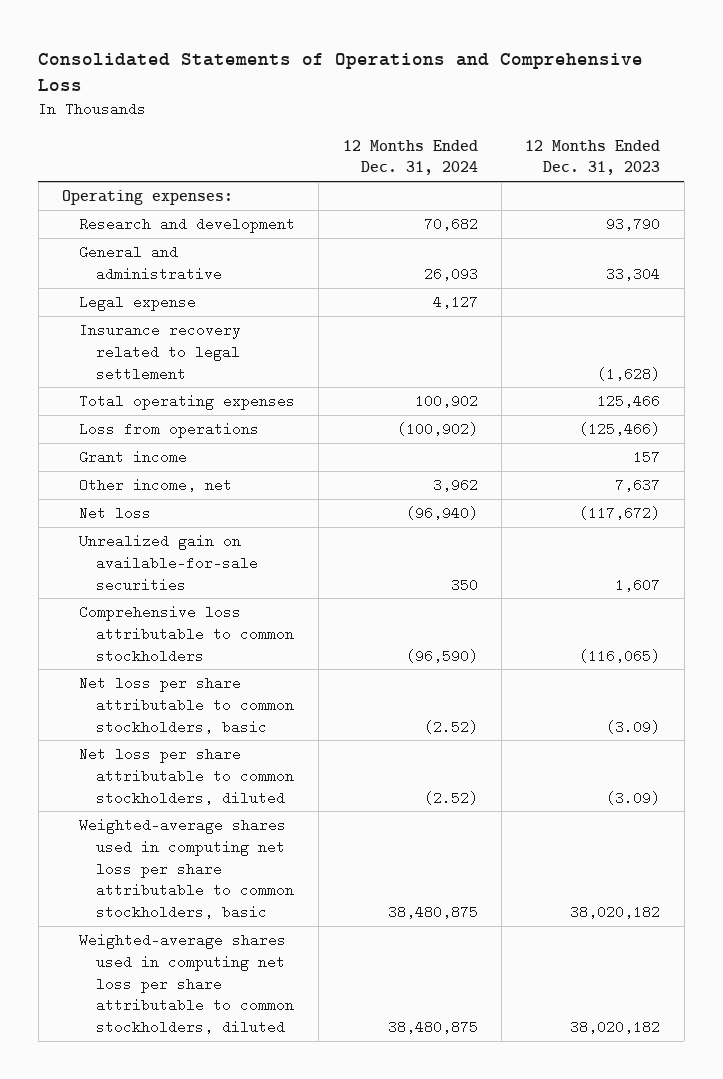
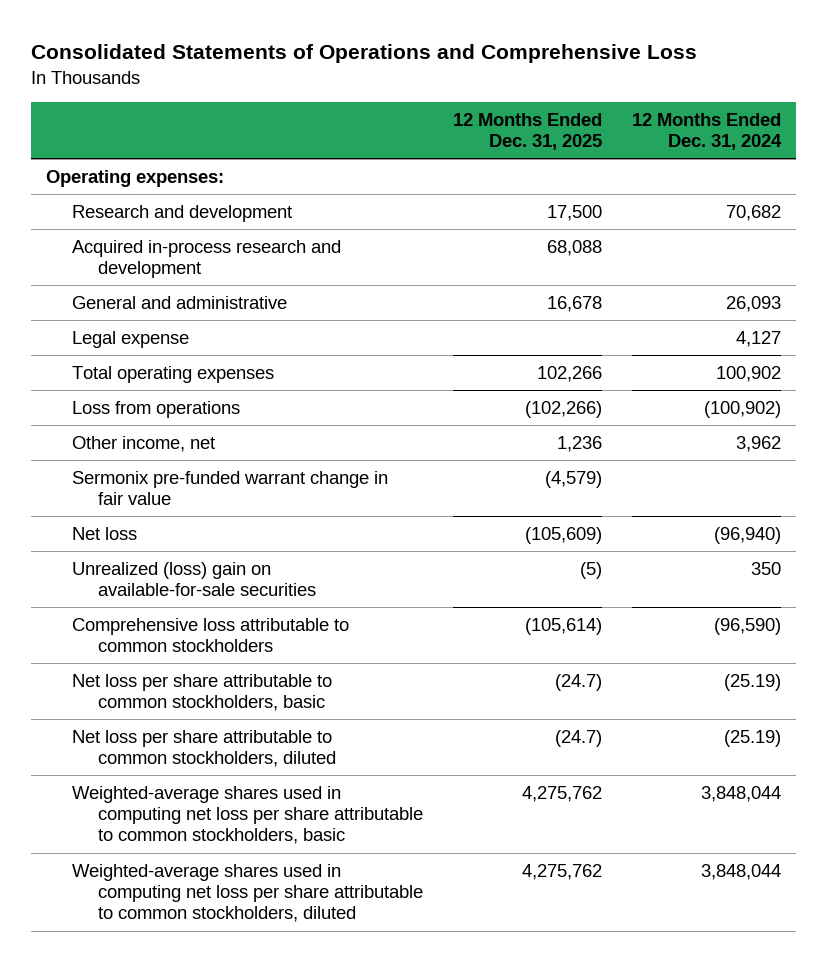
[525,139,661,176] 12 Months Ended Dec. 31, 2023 -> none
none -> [452,112,602,151] 12 Months Ended Dec. 31, 2025
none -> [71,239,341,279] Acquired in-process research and development
[79,323,242,381] Insurance recovery related to legal settlement -> none
[79,450,188,465] Grant income -> none
none -> [71,470,388,506] Sermonix pre-funded warrant change in fair value
[79,534,259,592] Unrealized gain on available-for-sale securities -> [71,561,316,597] Unrealized (loss) gain on available-for-sale securities
[423,719,478,734] (2.52) -> [723,673,781,691] (25.19)
[423,790,478,805] (2.52) -> [723,729,781,747] (25.19)
[387,905,478,920] 38,480,875 -> [700,785,781,802] 3,848,044
[387,1020,478,1035] 38,480,875 -> [700,863,781,880] 3,848,044

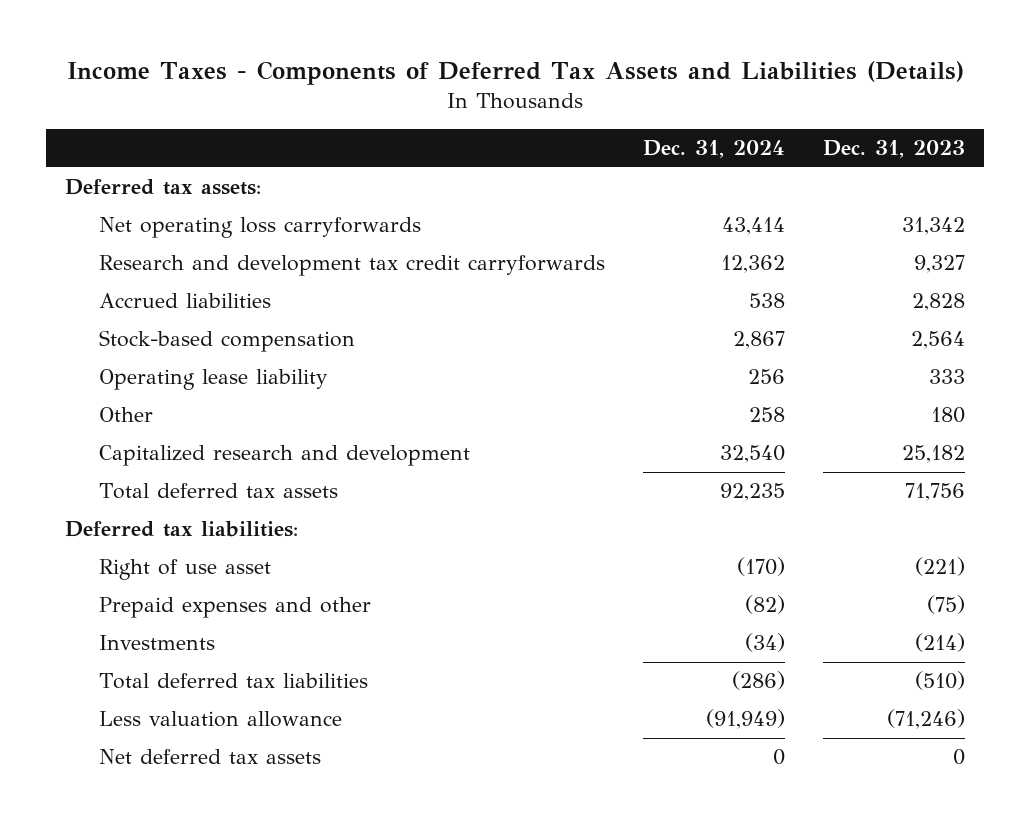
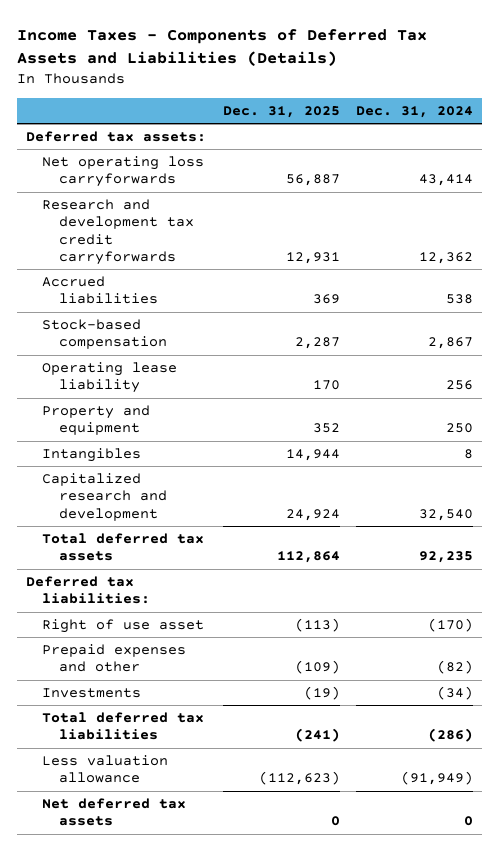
[823,140,966,159] Dec. 31, 2023 -> none
none -> [222,105,340,118] Dec. 31, 2025
[99,407,154,423] Other -> none
none -> [42,405,151,436] Property and equipment
none -> [42,448,142,463] Intangibles

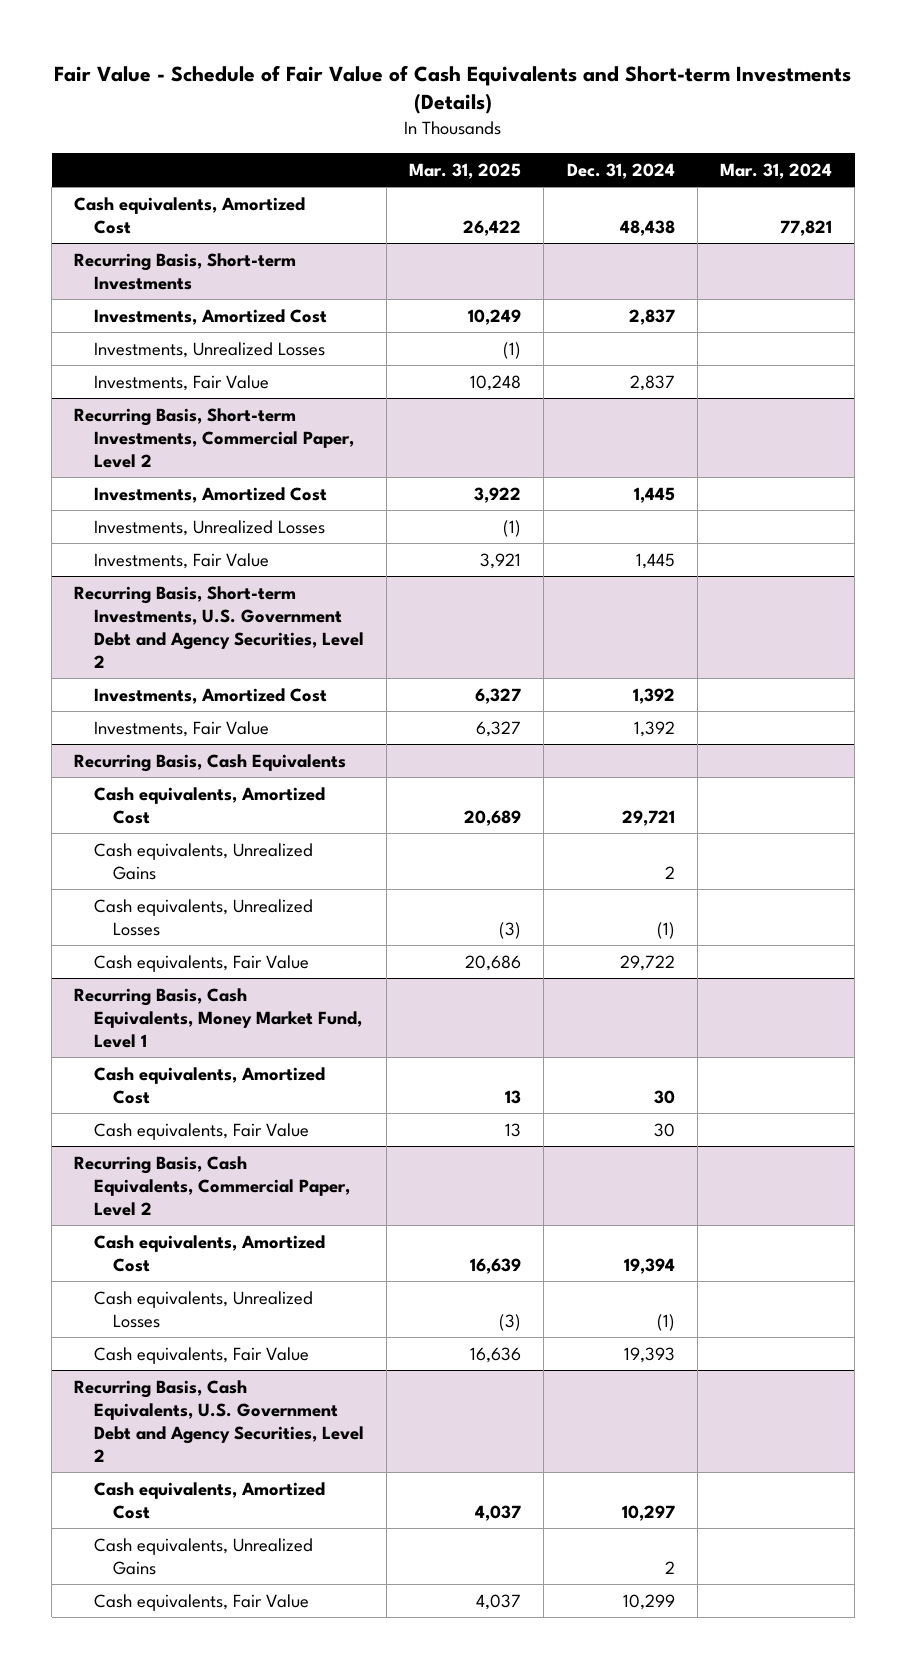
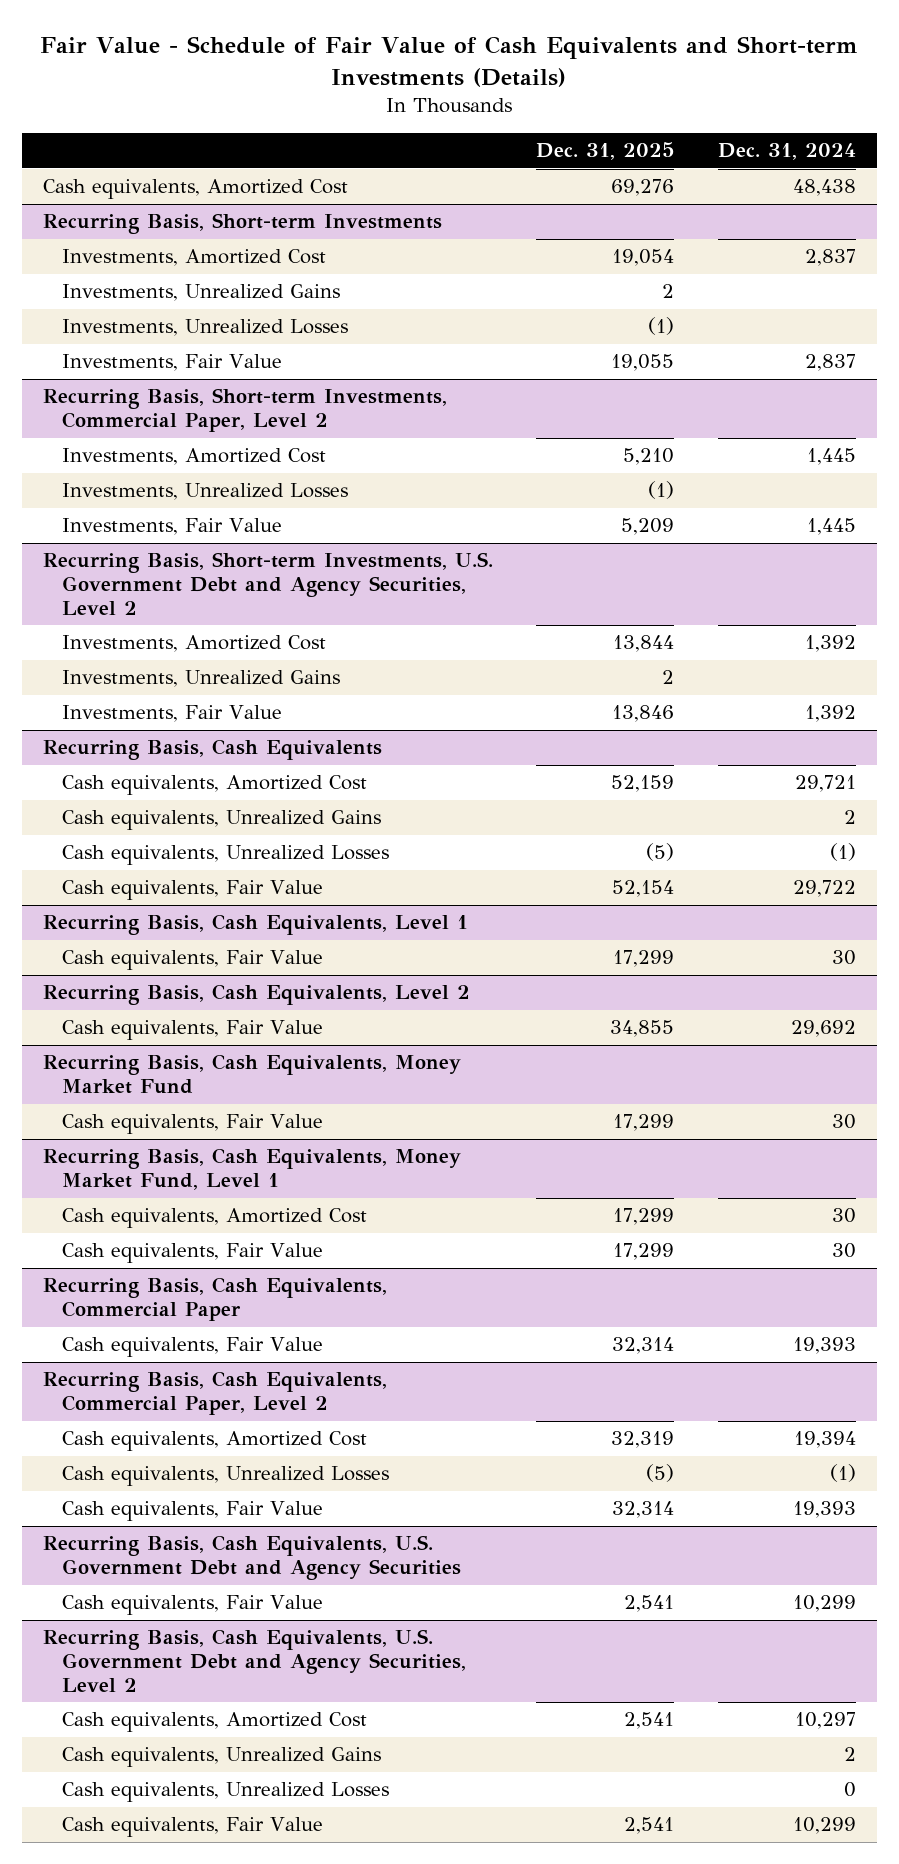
[409,162,522,179] Mar. 31, 2025 -> none
[719,162,832,179] Mar. 31, 2024 -> none
none -> [536,142,675,161] Dec. 31, 2025
none -> [62,284,341,302] Investments, Unrealized Gains
none -> [62,670,341,688] Investments, Unrealized Gains
none -> [43,914,469,936] Recurring Basis, Cash Equivalents, Level 1
none -> [62,950,324,971] Cash equivalents, Fair Value
none -> [43,984,471,1006] Recurring Basis, Cash Equivalents, Level 2
none -> [62,1020,324,1041] Cash equivalents, Fair Value
none -> [43,1054,462,1095] Recurring Basis, Cash Equivalents, Money Market Fund
none -> [62,1114,324,1135] Cash equivalents, Fair Value
none -> [43,1277,388,1322] Recurring Basis, Cash Equivalents, Commercial Paper
none -> [62,1337,324,1358] Cash equivalents, Fair Value
none -> [43,1535,462,1581] Recurring Basis, Cash Equivalents, U.S. Government Debt and Agency Securities
none -> [62,1595,324,1616] Cash equivalents, Fair Value
none -> [62,1782,390,1803] Cash equivalents, Unrealized Losses

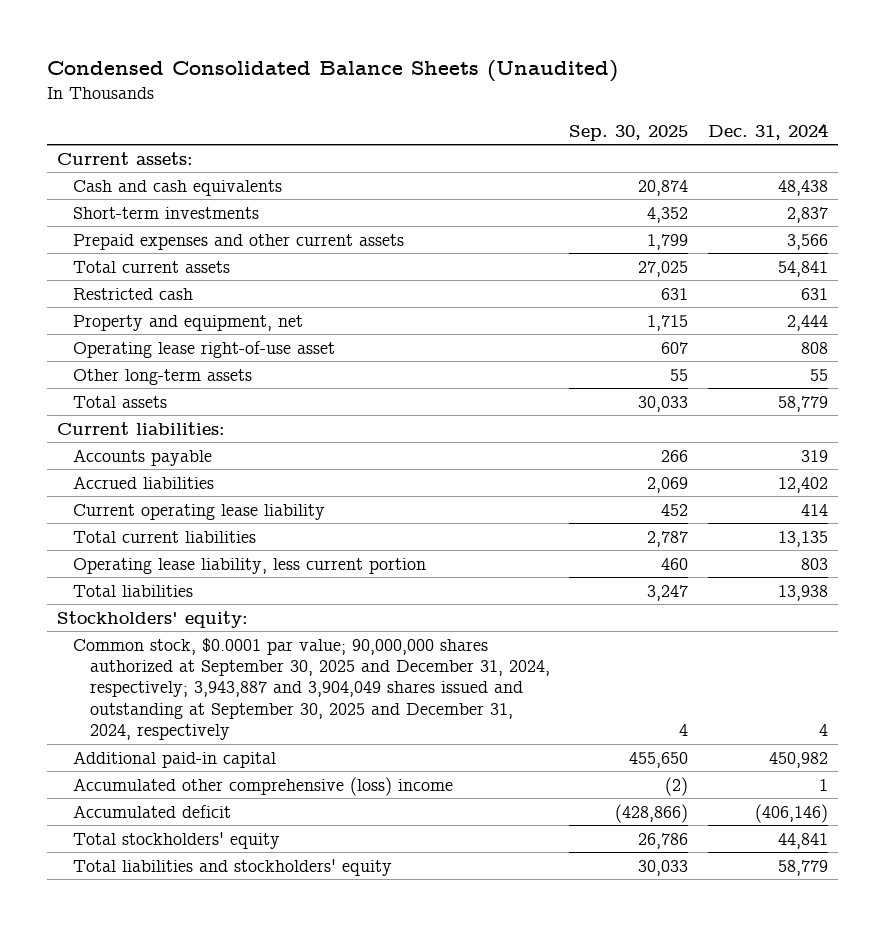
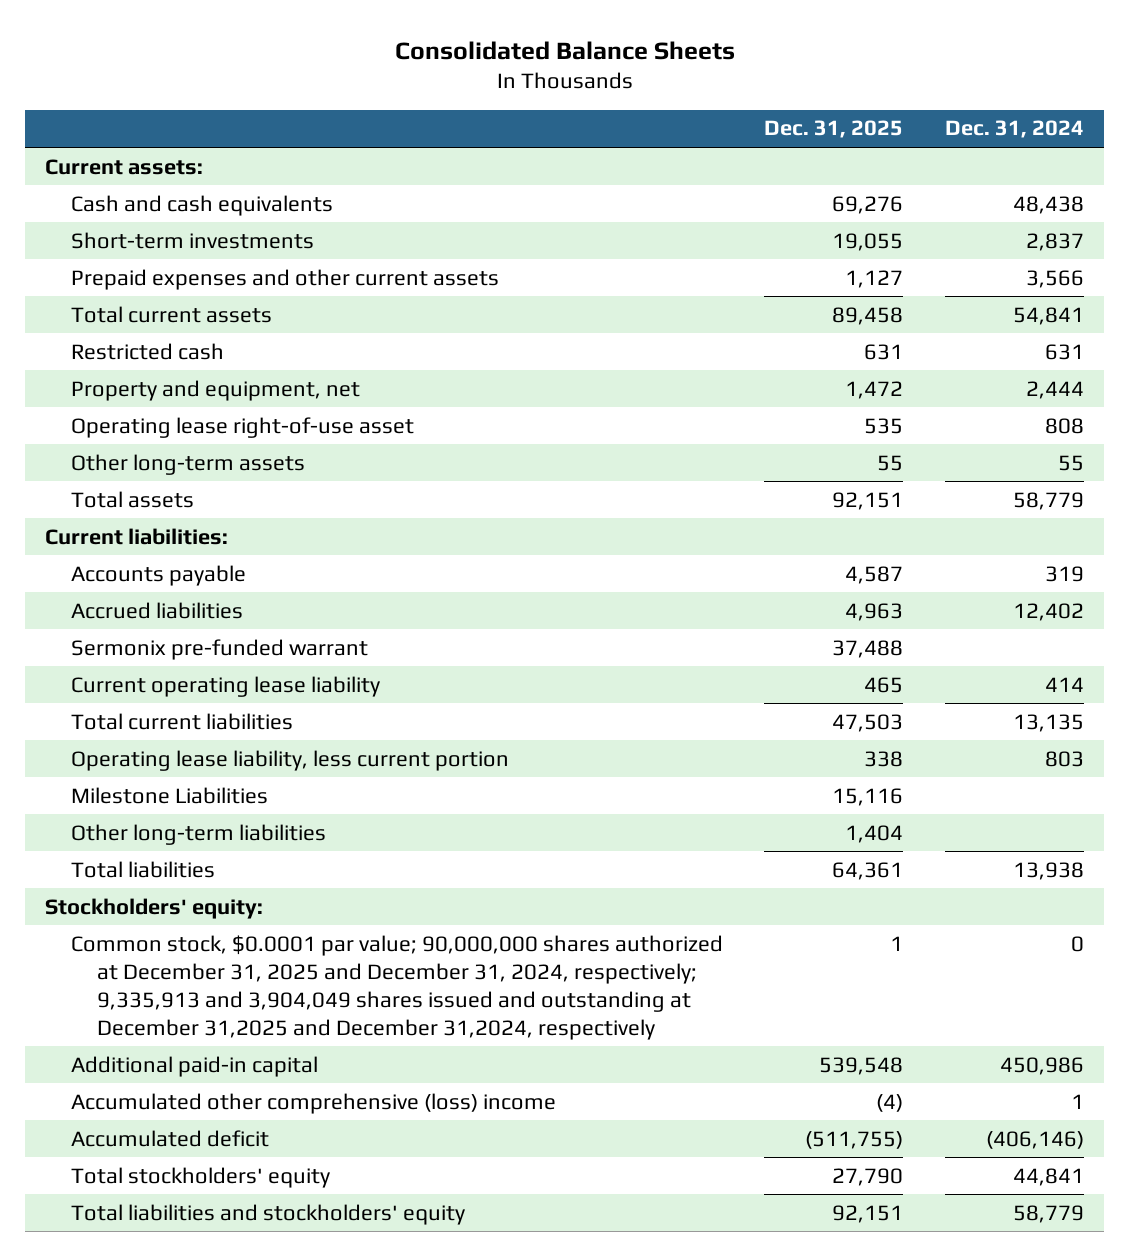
[47,59,619,82] Condensed Consolidated Balance Sheets (Unaudited) -> [394,40,735,60] Consolidated Balance Sheets
[569,124,689,141] Sep. 30, 2025 -> none
none -> [764,120,904,139] Dec. 31, 2025
none -> [71,638,369,660] Sermonix pre-funded warrant
none -> [71,786,269,804] Milestone Liabilities
none -> [71,823,327,845] Other long-term liabilities
[73,637,550,741] Common stock, $0.0001 par value; 90,000,000 shares authorized at September 30, 2025 and December 31, 2024, respectively; 3,943,887 and 3,904,049 shares issued and outstanding at September 30, 2025 and December 31, 2024, respectively -> [71,934,724,1040] Common stock, $0.0001 par value; 90,000,000 shares authorized at December 31, 2025 and December 31, 2024, respectively; 9,335,913 and 3,904,049 shares issued and outstanding at December 31,2025 and December 31,2024, respectively
[819,724,829,737] 4 -> [1070,935,1084,952] 0
[769,751,829,768] 450,982 -> [999,1056,1084,1075] 450,986

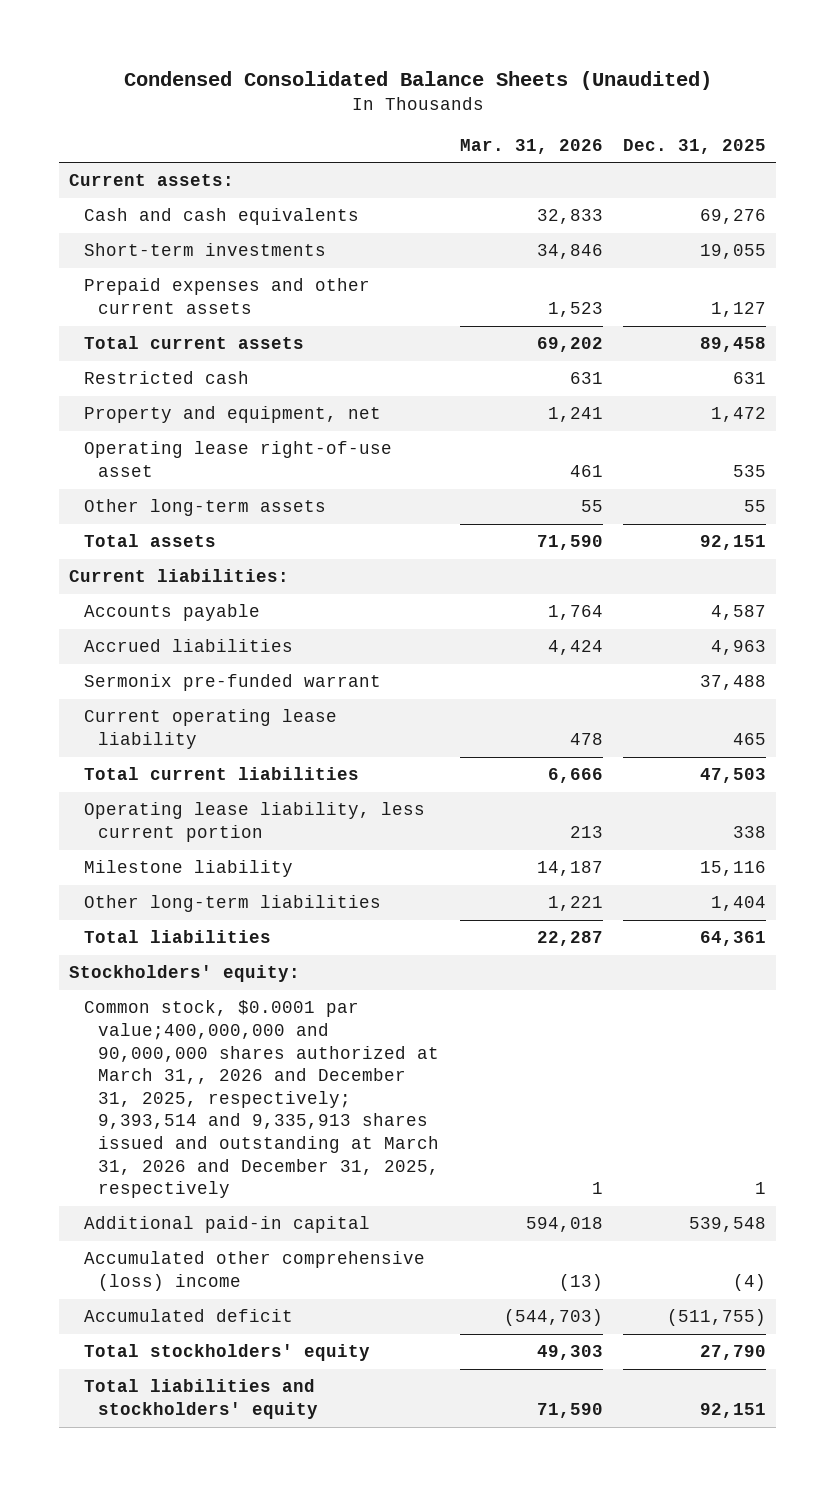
[394,40,735,60] Consolidated Balance Sheets -> [123,70,712,90] Condensed Consolidated Balance Sheets (Unaudited)
[944,120,1084,139] Dec. 31, 2024 -> none
none -> [459,138,603,154] Mar. 31, 2026
[71,786,269,804] Milestone Liabilities -> [83,860,293,878] Milestone liability
[71,934,724,1040] Common stock, $0.0001 par value; 90,000,000 shares authorized at December 31, 2025 and December 31, 2024, respectively; 9,335,913 and 3,904,049 shares issued and outstanding at December 31,2025 and December 31,2024, respectively -> [83,1000,440,1199] Common stock, $0.0001 par value;400,000,000 and 90,000,000 shares authorized at March 31,, 2026 and December 31, 2025, respectively; 9,393,514 and 9,335,913 shares issued and outstanding at March 31, 2026 and December 31, 2025, respectively

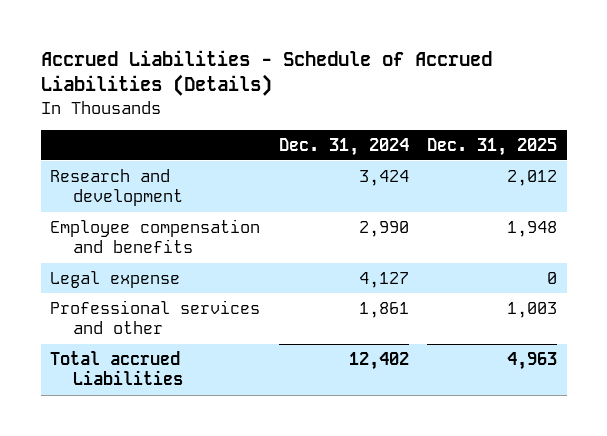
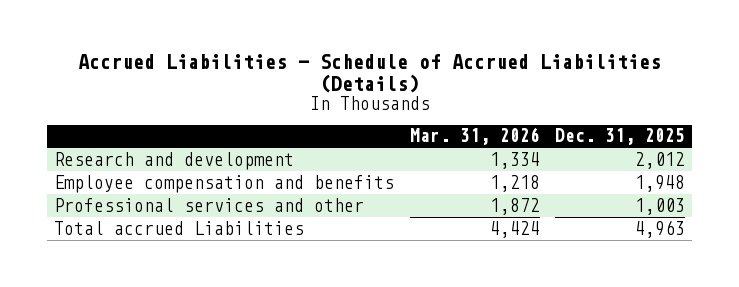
[278,137,409,156] Dec. 31, 2024 -> none
none -> [409,127,540,146] Mar. 31, 2026
[49,270,180,288] Legal expense -> none

